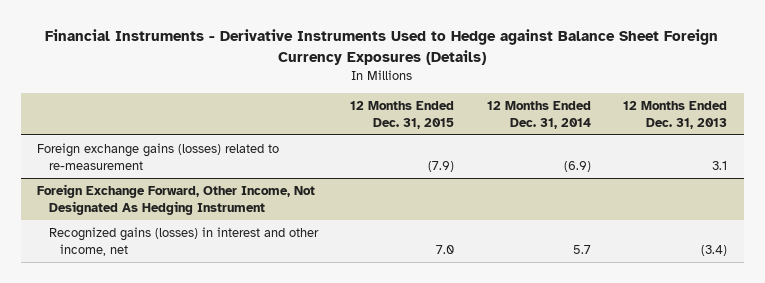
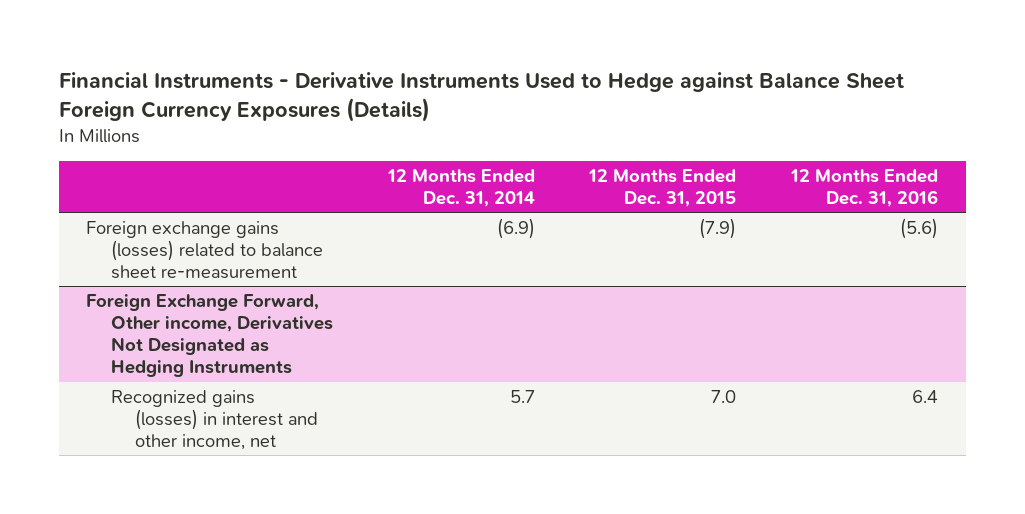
[623,100,728,129] 12 Months Ended Dec. 31, 2013 -> none
none -> [790,168,939,207] 12 Months Ended Dec. 31, 2016
[37,142,280,170] Foreign exchange gains (losses) related to re-measurement -> [86,220,323,280] Foreign exchange gains (losses) related to balance sheet re-measurement
[37,183,316,215] Foreign Exchange Forward, Other Income, Not Designated As Hedging Instrument -> [86,293,333,378] Foreign Exchange Forward, Other income, Derivatives Not Designated as Hedging Instruments

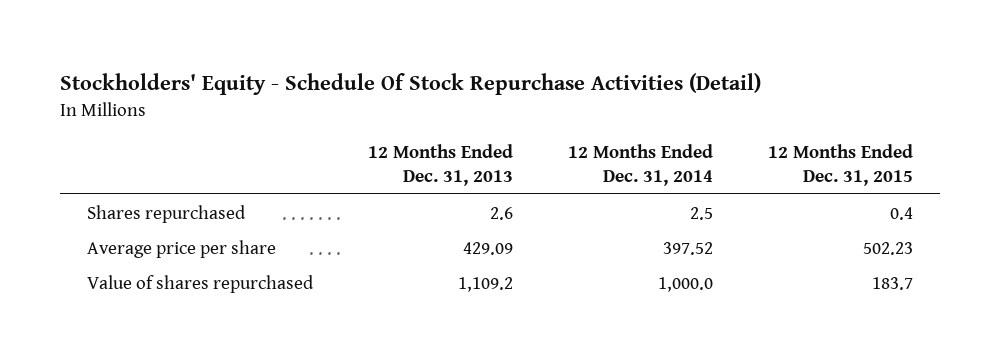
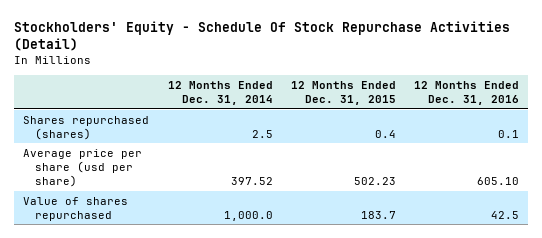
[367,144,513,187] 12 Months Ended Dec. 31, 2013 -> none
none -> [414,80,520,106] 12 Months Ended Dec. 31, 2016
[87,204,247,223] Shares repurchased -> [23,115,150,140] Shares repurchased (shares)
[87,239,277,258] Average price per share -> [23,148,143,188] Average price per share (usd per share)

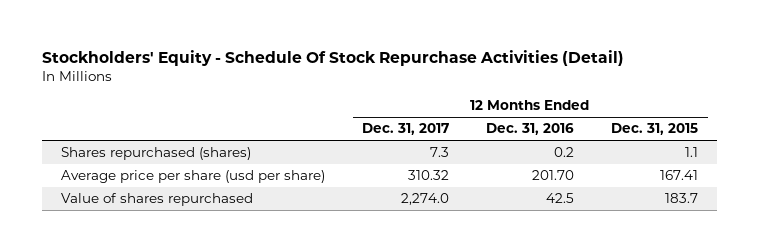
[167,80,273,106] 12 Months Ended Dec. 31, 2014 -> none
none -> [361,123,449,136] Dec. 31, 2017
[374,129,396,138] 0.4 -> [685,147,699,158] 1.1
[498,129,520,138] 0.1 -> [554,147,575,158] 0.2
[353,177,396,186] 502.23 -> [660,170,699,181] 167.41
[477,177,520,186] 605.10 -> [532,170,575,181] 201.70

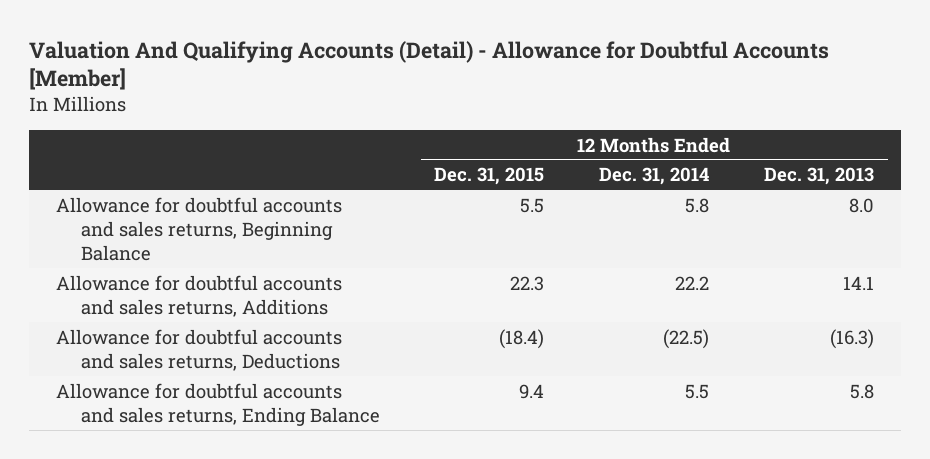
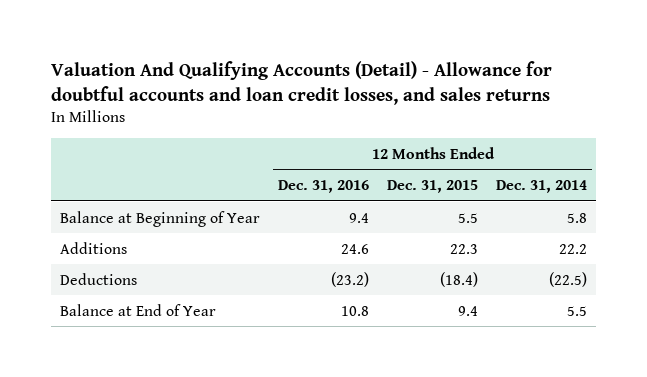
[28,40,829,91] Valuation And Qualifying Accounts (Detail) - Allowance for Doubtful Accounts [Member] -> [50,60,552,105] Valuation And Qualifying Accounts (Detail) - Allowance for doubtful accounts and loan credit losses, and sales returns
[763,167,874,186] Dec. 31, 2013 -> none
none -> [277,180,369,194] Dec. 31, 2016
[56,196,343,261] Allowance for doubtful accounts and sales returns, Beginning Balance -> [59,210,260,227] Balance at Beginning of Year
[56,274,343,317] Allowance for doubtful accounts and sales returns, Additions -> [59,241,127,254] Additions
[56,328,343,371] Allowance for doubtful accounts and sales returns, Deductions -> [59,272,137,285] Deductions
[56,382,380,426] Allowance for doubtful accounts and sales returns, Ending Balance -> [59,303,216,316] Balance at End of Year

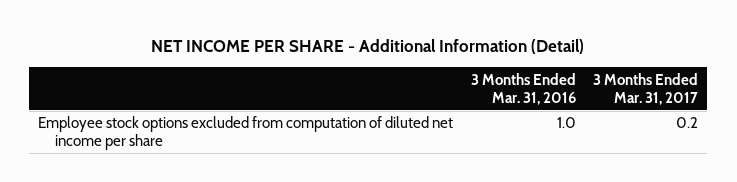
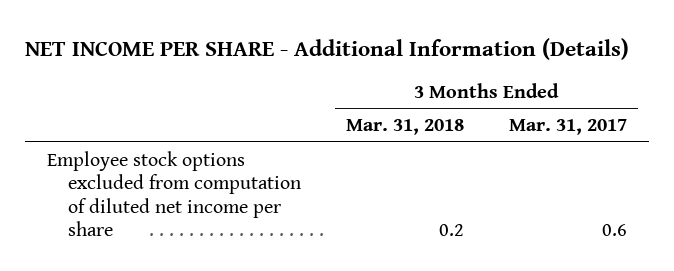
[151,39,585,55] NET INCOME PER SHARE - Additional Information (Detail) -> [24,37,629,60] NET INCOME PER SHARE - Additional Information (Details)
[470,72,576,105] 3 Months Ended Mar. 31, 2016 -> none
none -> [346,119,465,136] Mar. 31, 2018
[676,117,699,129] 0.2 -> [601,223,627,236] 0.6

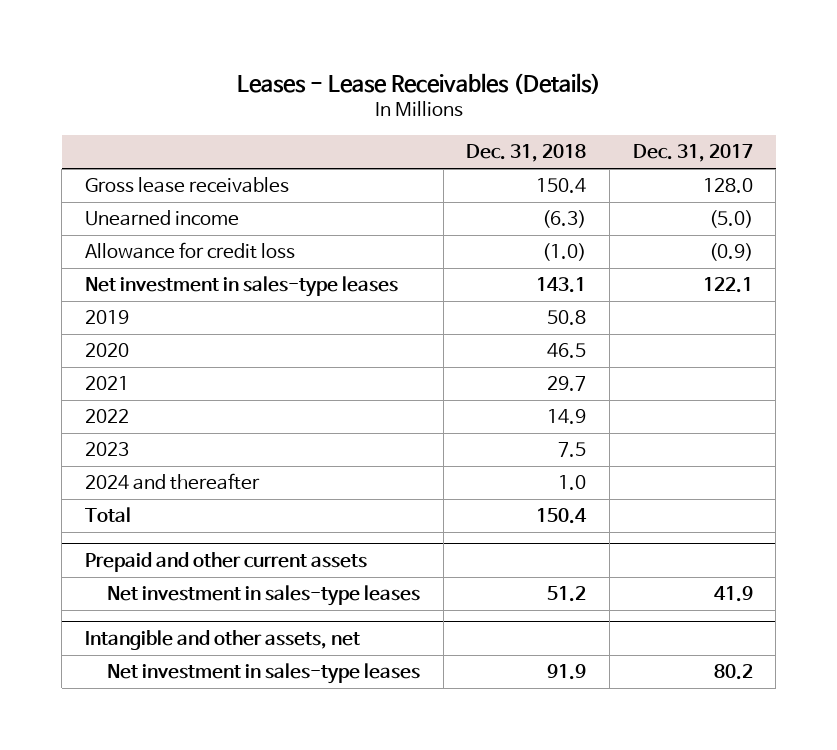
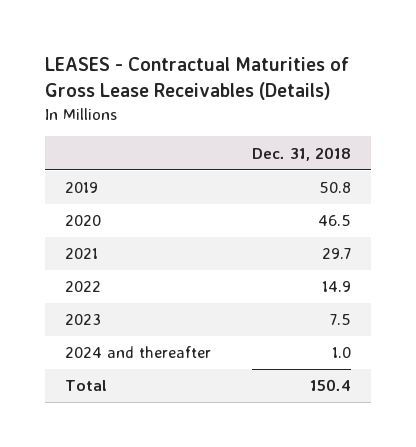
[236,72,601,94] Leases - Lease Receivables (Details) -> [45,56,350,100] LEASES - Contractual Maturities of Gross Lease Receivables (Details)
[632,144,753,163] Dec. 31, 2017 -> none
[84,177,289,194] Gross lease receivables -> none
[84,210,239,227] Unearned income -> none
[84,242,295,260] Allowance for credit loss -> none
[84,276,398,298] Net investment in sales-type leases -> none
[84,551,367,572] Prepaid and other current assets -> none
[107,585,421,607] Net investment in sales-type leases -> none
[84,629,360,650] Intangible and other assets, net -> none
[107,663,421,685] Net investment in sales-type leases -> none

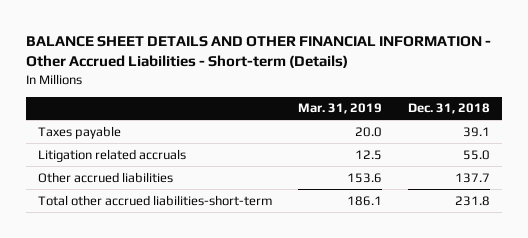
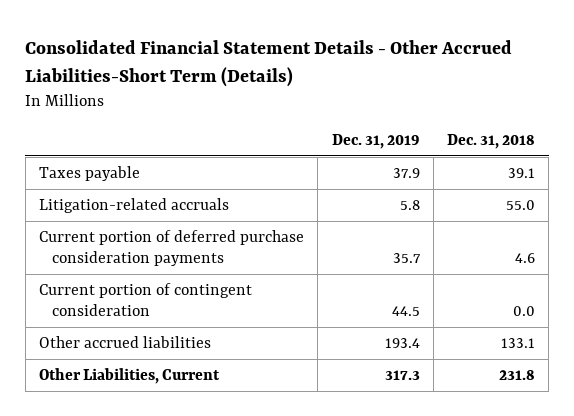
[25,35,491,69] BALANCE SHEET DETAILS AND OTHER FINANCIAL INFORMATION - Other Accrued Liabilities - Short-term (Details) -> [25,39,513,87] Consolidated Financial Statement Details - Other Accrued Liabilities-Short Term (Details)
[298,103,383,115] Mar. 31, 2019 -> none
none -> [331,134,420,150] Dec. 31, 2019
[38,148,187,162] Litigation related accruals -> [39,198,230,214] Litigation-related accruals
none -> [39,230,305,267] Current portion of deferred purchase consideration payments
none -> [39,283,253,317] Current portion of contingent consideration
[454,172,490,183] 137.7 -> [500,338,535,349] 133.1
[38,194,274,206] Total other accrued liabilities-short-term -> [39,368,221,385] Other Liabilities, Current

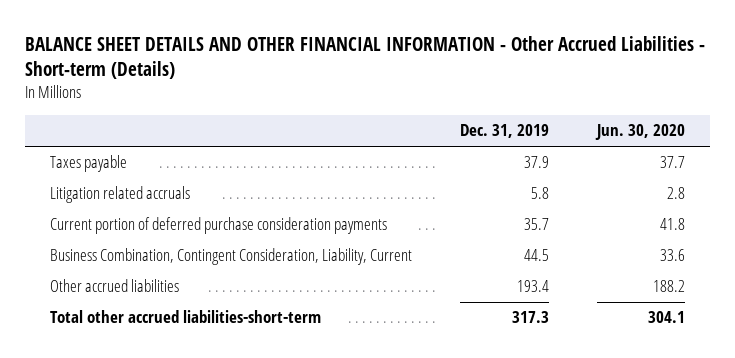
[25,39,513,87] Consolidated Financial Statement Details - Other Accrued Liabilities-Short Term (Details) -> [25,35,706,80] BALANCE SHEET DETAILS AND OTHER FINANCIAL INFORMATION - Other Accrued Liabilities - Short-term (Details)
[446,134,535,150] Dec. 31, 2018 -> none
none -> [595,124,686,141] Jun. 30, 2020
[39,198,230,214] Litigation-related accruals -> [49,186,190,204] Litigation related accruals
[39,283,253,317] Current portion of contingent consideration -> [49,248,412,266] Business Combination, Contingent Consideration, Liability, Current
[39,368,221,385] Other Liabilities, Current -> [49,310,321,324] Total other accrued liabilities-short-term

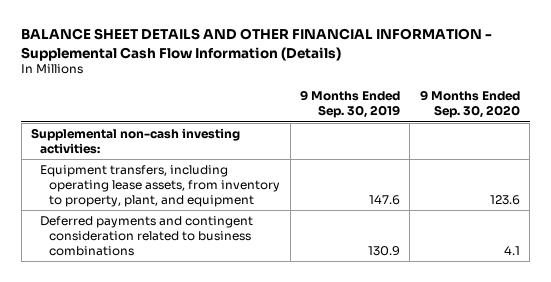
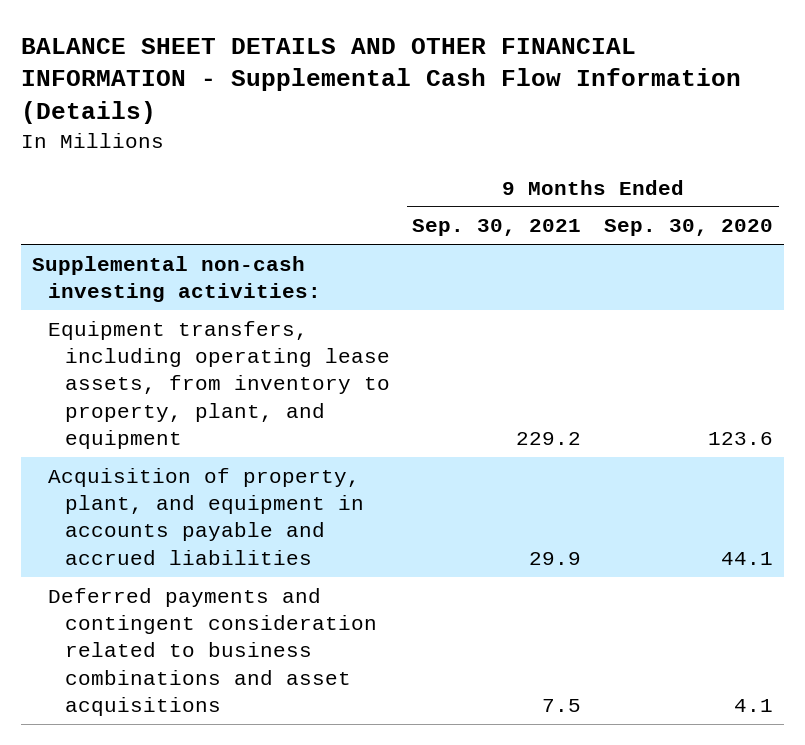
[299,90,400,119] 9 Months Ended Sep. 30, 2019 -> none
none -> [412,219,582,237] Sep. 30, 2021
none -> [48,467,364,565] Acquisition of property, plant, and equipment in accounts payable and accrued liabilities
[40,215,254,257] Deferred payments and contingent consideration related to business combinations -> [48,587,377,717] Deferred payments and contingent consideration related to business combinations and asset acquisitions

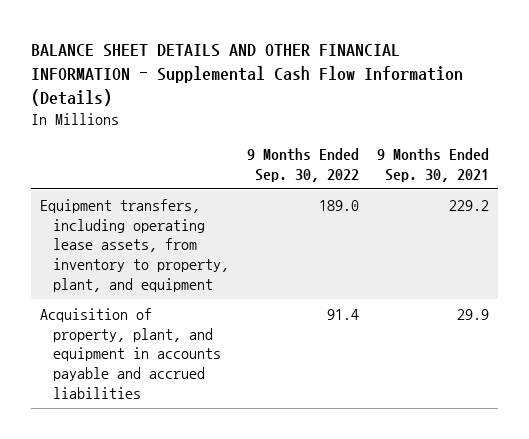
[604,219,774,237] Sep. 30, 2020 -> none
none -> [247,148,360,183] 9 Months Ended Sep. 30, 2022
[32,255,322,303] Supplemental non-cash investing activities: -> none
[48,587,377,717] Deferred payments and contingent consideration related to business combinations and asset acquisitions -> none

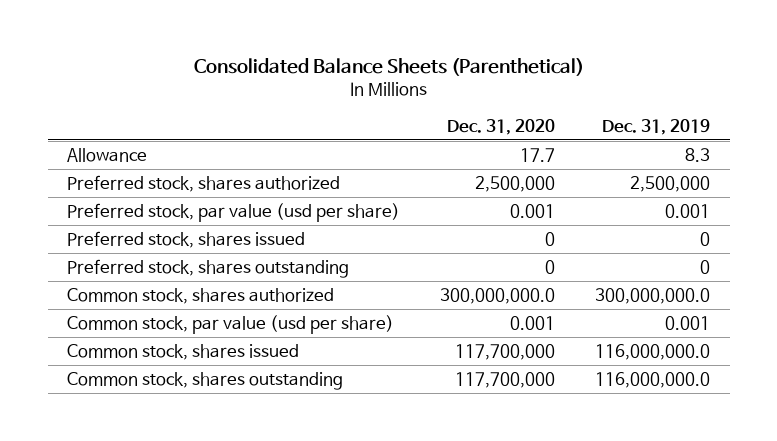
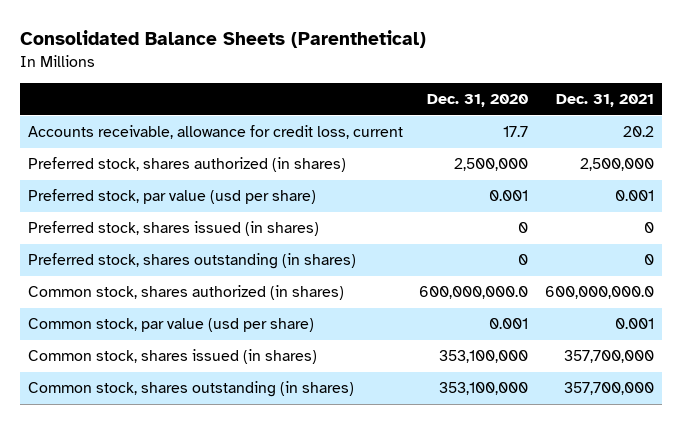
[601,118,710,135] Dec. 31, 2019 -> none
none -> [555,94,654,108] Dec. 31, 2021
[67,148,148,163] Allowance -> [28,125,404,140] Accounts receivable, allowance for credit loss, current
[67,175,341,193] Preferred stock, shares authorized -> [28,157,347,173] Preferred stock, shares authorized (in shares)
[67,231,306,249] Preferred stock, shares issued -> [28,221,320,237] Preferred stock, shares issued (in shares)
[67,259,350,279] Preferred stock, shares outstanding -> [28,253,357,270] Preferred stock, shares outstanding (in shares)
[67,288,335,305] Common stock, shares authorized -> [28,285,345,301] Common stock, shares authorized (in shares)
[440,288,556,305] 300,000,000.0 -> [419,286,529,300] 600,000,000.0
[67,344,300,361] Common stock, shares issued -> [28,349,318,365] Common stock, shares issued (in shares)
[455,344,556,361] 117,700,000 -> [439,350,529,364] 353,100,000
[67,372,344,391] Common stock, shares outstanding -> [28,381,355,398] Common stock, shares outstanding (in shares)
[455,372,556,389] 117,700,000 -> [439,382,529,396] 353,100,000

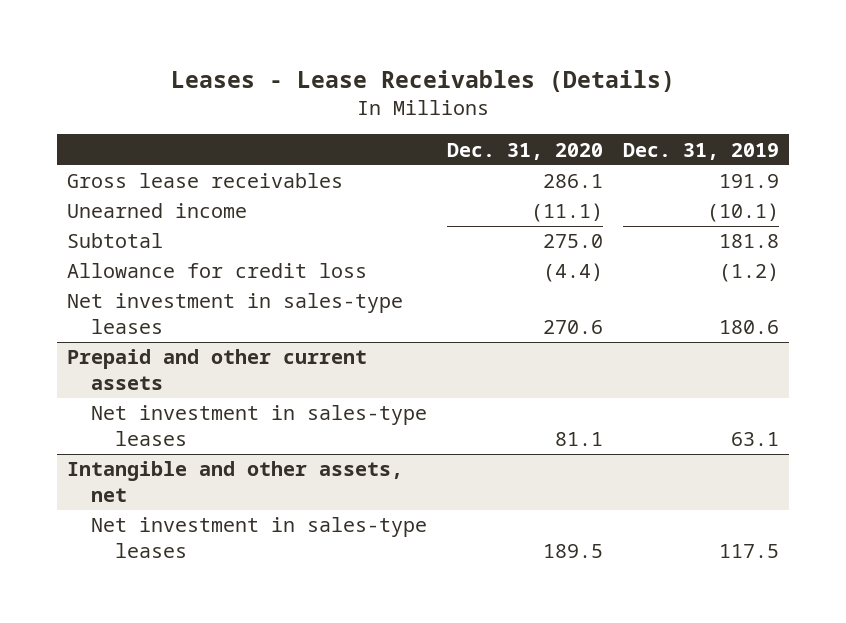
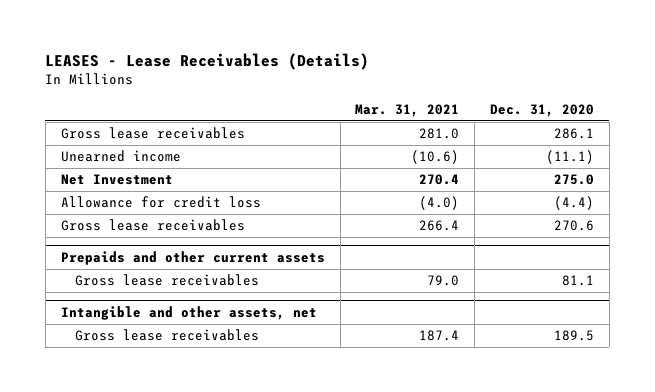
[170,69,675,92] Leases - Lease Receivables (Details) -> [45,53,370,71] LEASES - Lease Receivables (Details)
[623,142,780,160] Dec. 31, 2019 -> none
none -> [355,104,460,118] Mar. 31, 2021
[66,233,163,249] Subtotal -> [60,174,173,186] Net Investment
[66,293,403,334] Net investment in sales-type leases -> [60,219,245,232] Gross lease receivables
[66,349,367,390] Prepaid and other current assets -> [60,250,325,265] Prepaids and other current assets
[91,405,428,446] Net investment in sales-type leases -> [74,274,259,287] Gross lease receivables
[91,517,428,558] Net investment in sales-type leases -> [74,329,259,342] Gross lease receivables

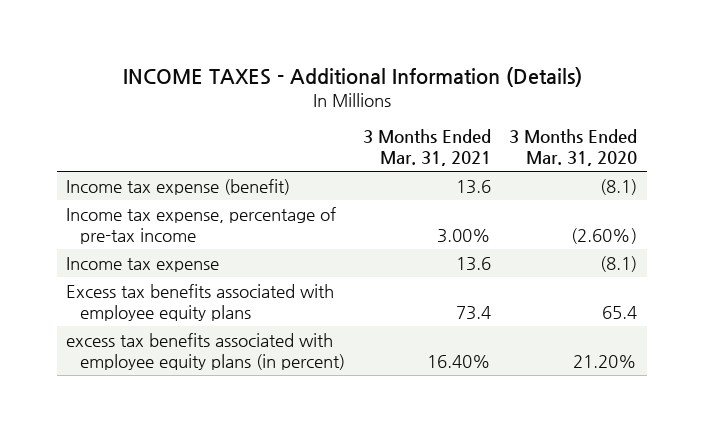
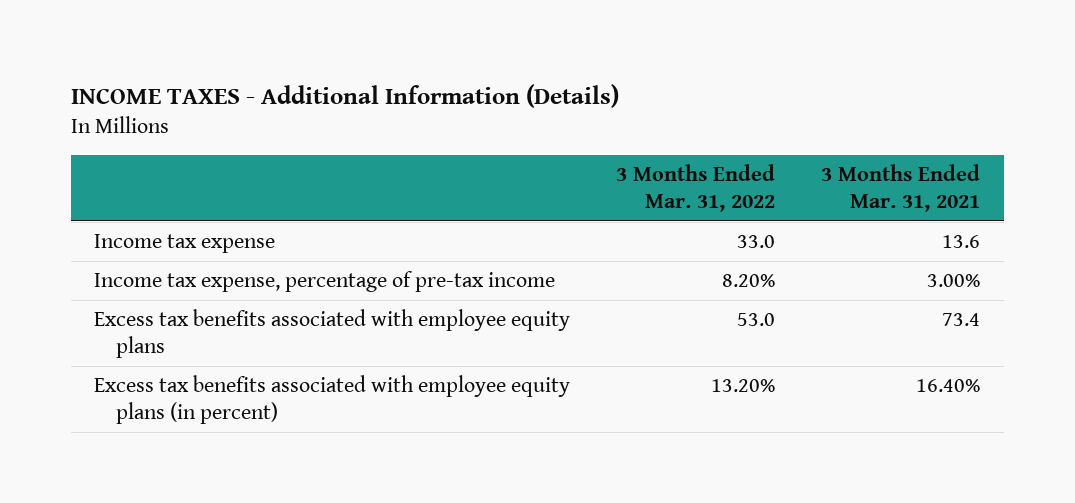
[509,129,638,167] 3 Months Ended Mar. 31, 2020 -> none
none -> [616,164,776,212] 3 Months Ended Mar. 31, 2022
[65,178,290,195] Income tax expense (benefit) -> none
[65,206,336,244] Income tax expense, percentage of pre-tax income -> [94,271,556,293] Income tax expense, percentage of pre-tax income
[65,332,346,370] excess tax benefits associated with employee equity plans (in percent) -> [94,375,571,425] Excess tax benefits associated with employee equity plans (in percent)

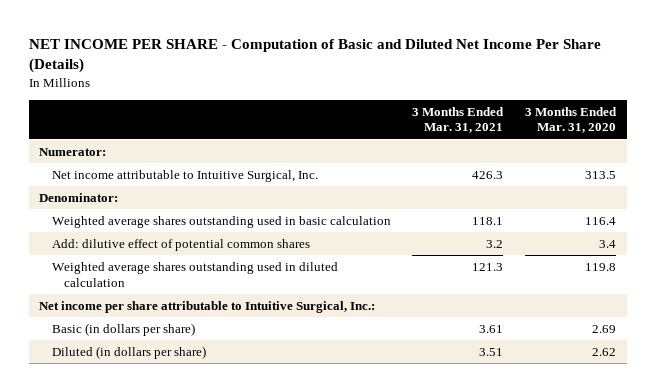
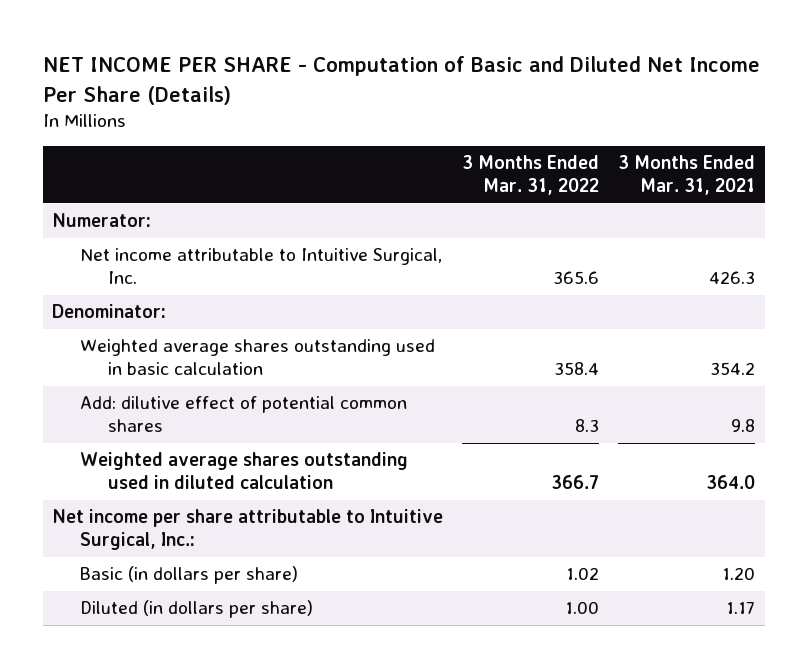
[525,106,618,134] 3 Months Ended Mar. 31, 2020 -> none
none -> [462,155,600,196] 3 Months Ended Mar. 31, 2022
[472,216,504,225] 118.1 -> [710,362,756,376] 354.2
[486,239,504,248] 3.2 -> [731,419,756,433] 9.8
[472,262,504,271] 121.3 -> [706,475,756,490] 364.0
[479,324,504,333] 3.61 -> [722,567,756,581] 1.20
[479,347,504,356] 3.51 -> [726,601,756,615] 1.17

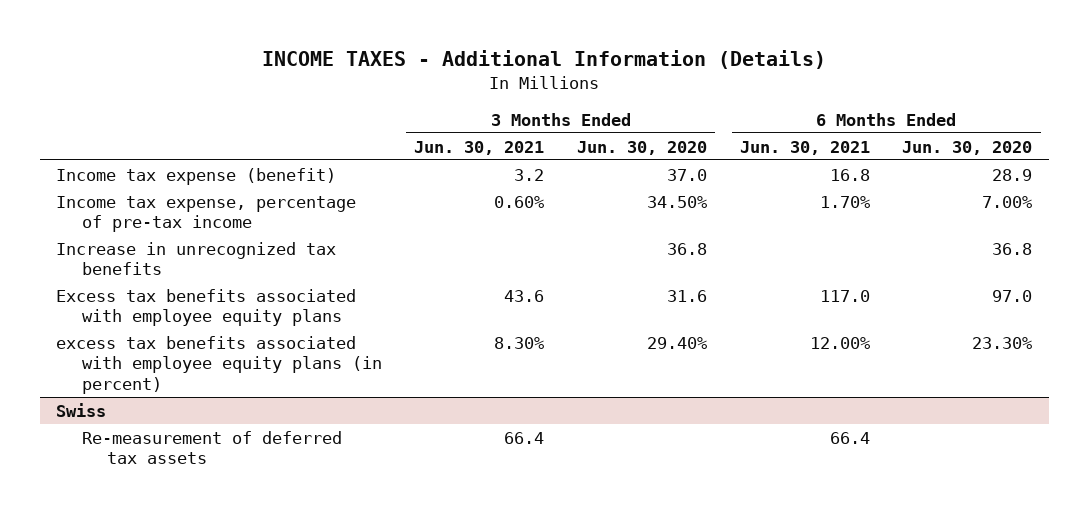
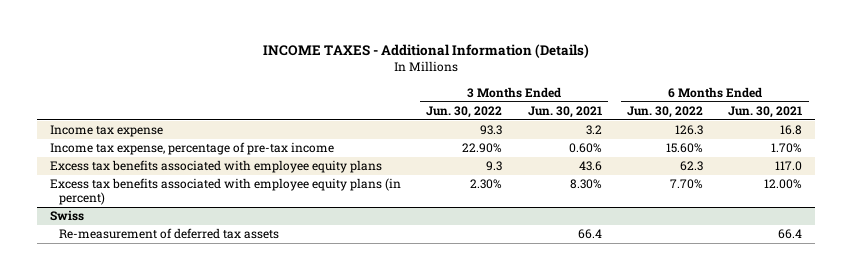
[576,140,707,155] Jun. 30, 2020 -> none
[902,140,1033,155] Jun. 30, 2020 -> none
none -> [426,105,503,118] Jun. 30, 2022
none -> [626,105,703,118] Jun. 30, 2022
[56,167,337,185] Income tax expense (benefit) -> [49,125,163,138] Income tax expense
[56,241,337,276] Increase in unrecognized tax benefits -> none
[56,335,382,394] excess tax benefits associated with employee equity plans (in percent) -> [49,178,401,206] Excess tax benefits associated with employee equity plans (in percent)

